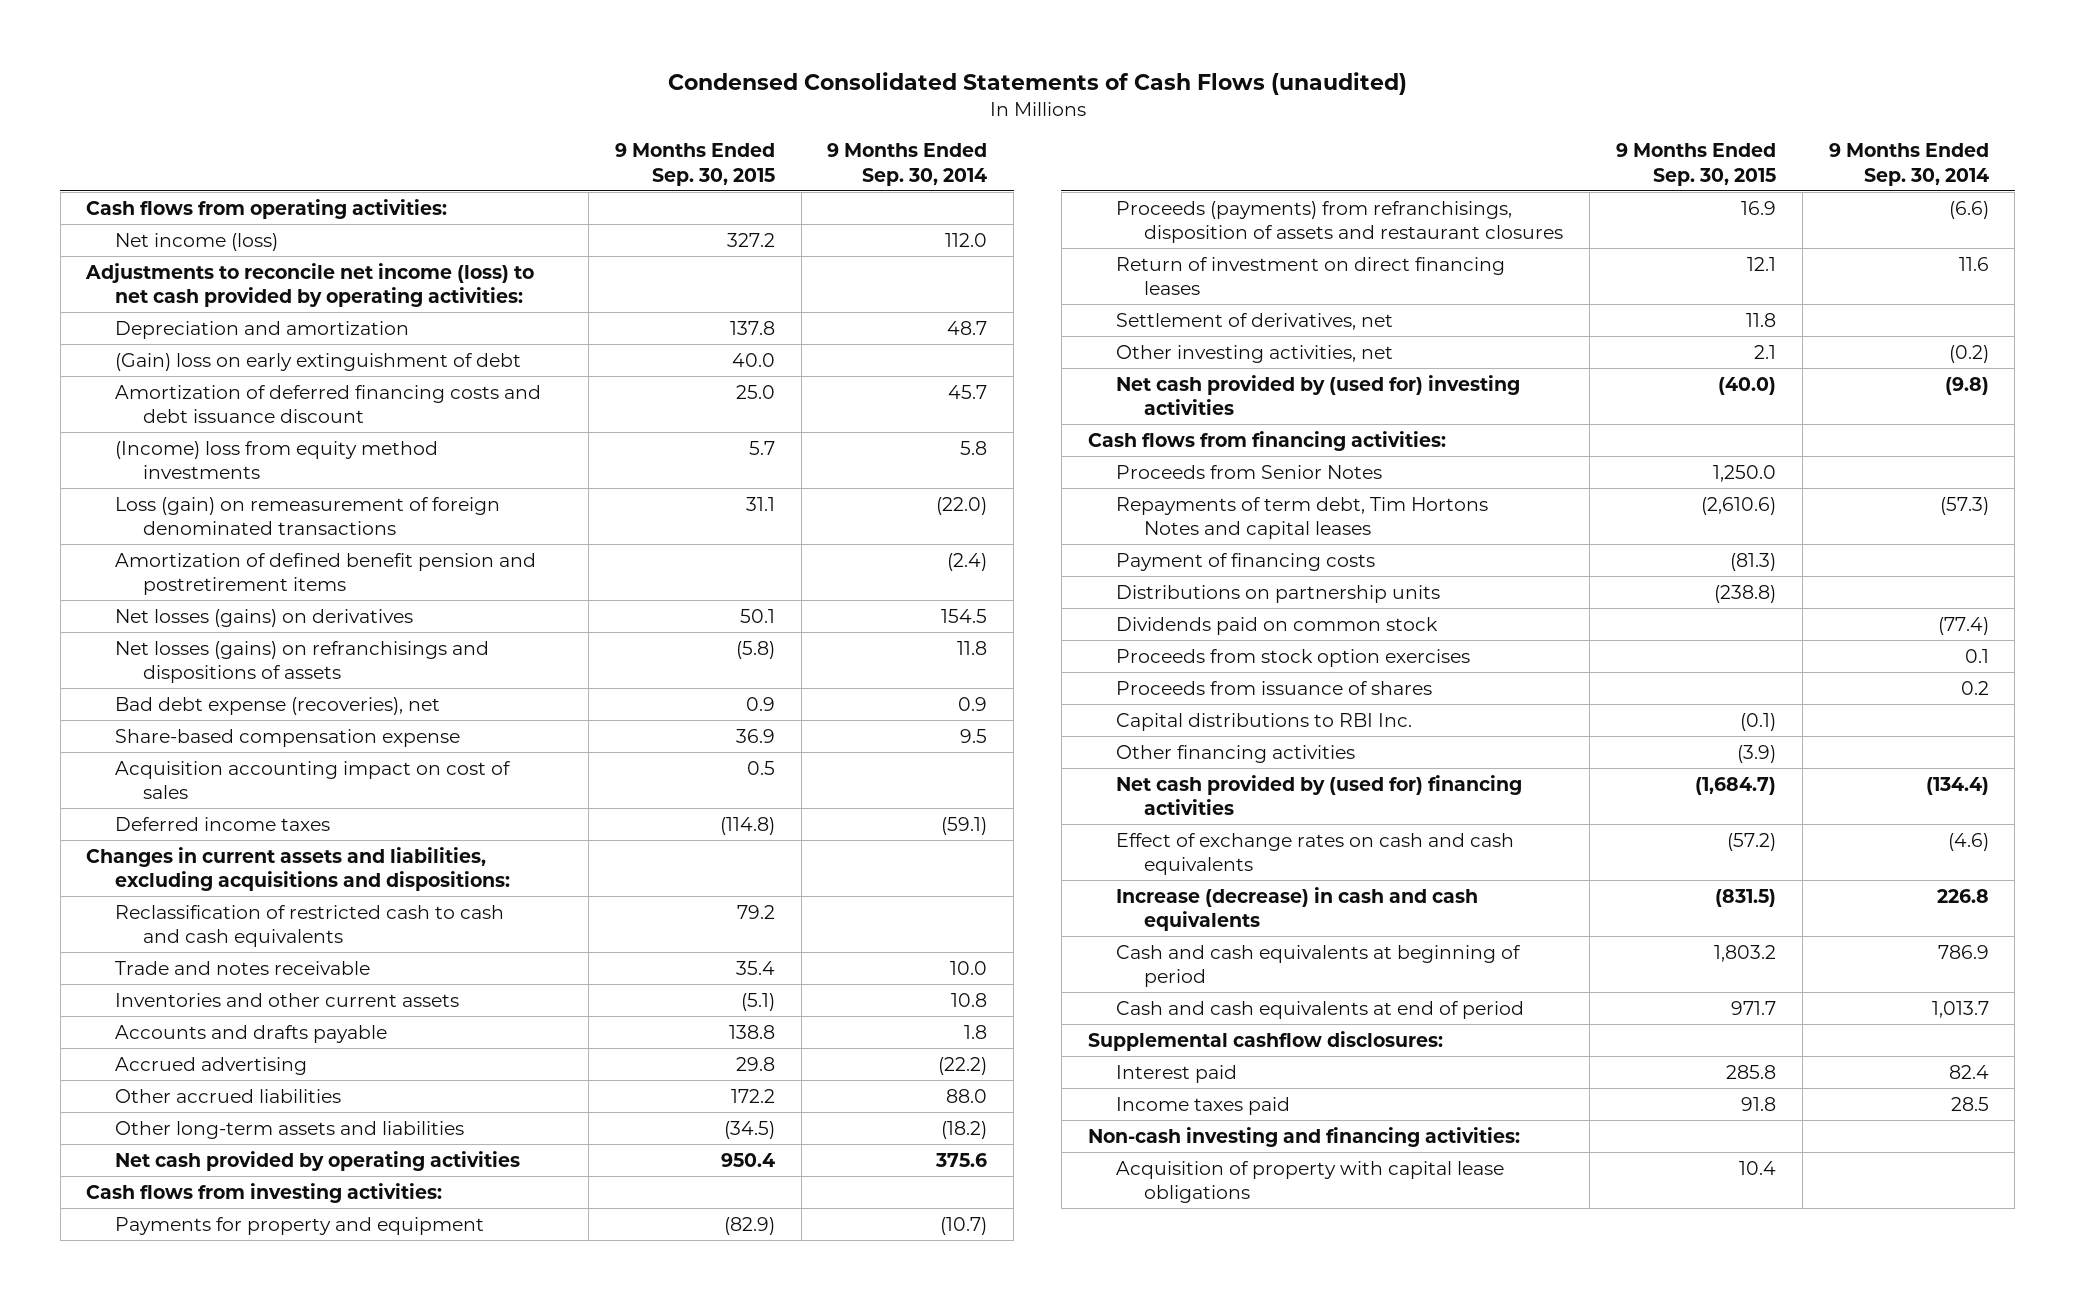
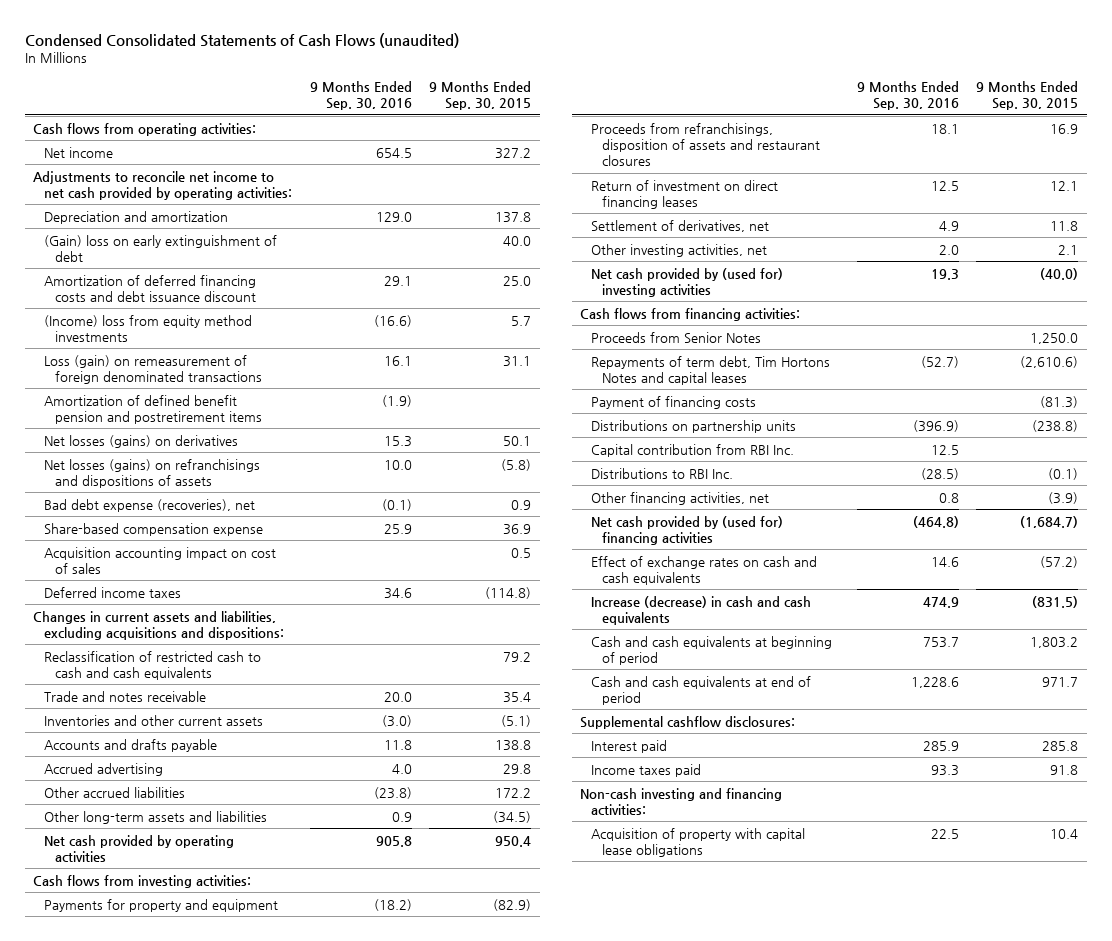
[827,143,988,186] 9 Months Ended Sep. 30, 2014 -> none
none -> [309,81,412,111] 9 Months Ended Sep. 30, 2016
[114,232,278,251] Net income (loss) -> [44,146,114,158] Net income
[85,262,535,307] Adjustments to reconcile net income (loss) to net cash provided by operating activities: -> [33,170,293,200] Adjustments to reconcile net income to net cash provided by operating activities:
[1116,200,1564,243] Proceeds (payments) from refranchisings, disposition of assets and restaurant closures -> [591,122,820,167] Proceeds from refranchisings, disposition of assets and restaurant closures
[1116,616,1439,635] Dividends paid on common stock -> none
[1116,648,1471,667] Proceeds from stock option exercises -> none
[1116,680,1433,695] Proceeds from issuance of shares -> none
none -> [591,443,795,457] Capital contribution from RBI Inc.
[1116,712,1413,731] Capital distributions to RBI Inc. -> [591,467,734,479] Distributions to RBI Inc.
[1116,744,1356,763] Other financing activities -> [591,491,770,505] Other financing activities, net

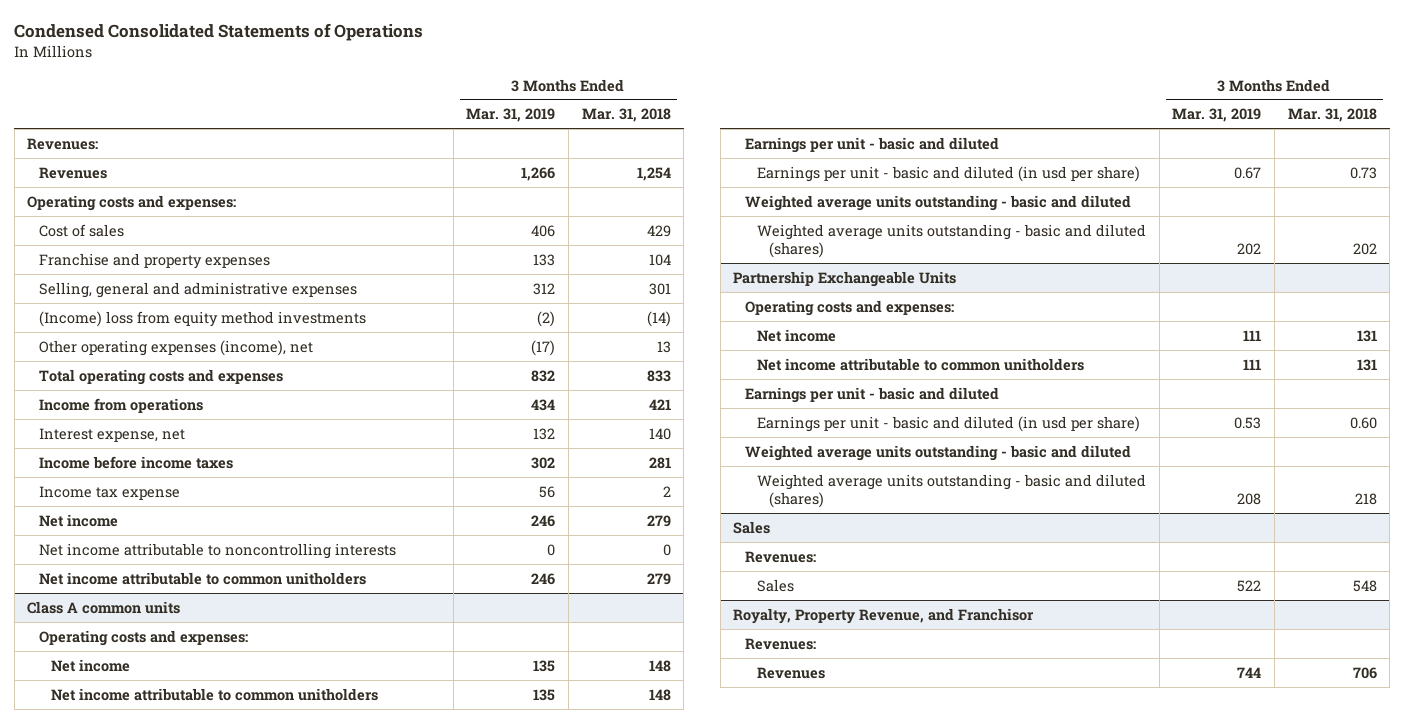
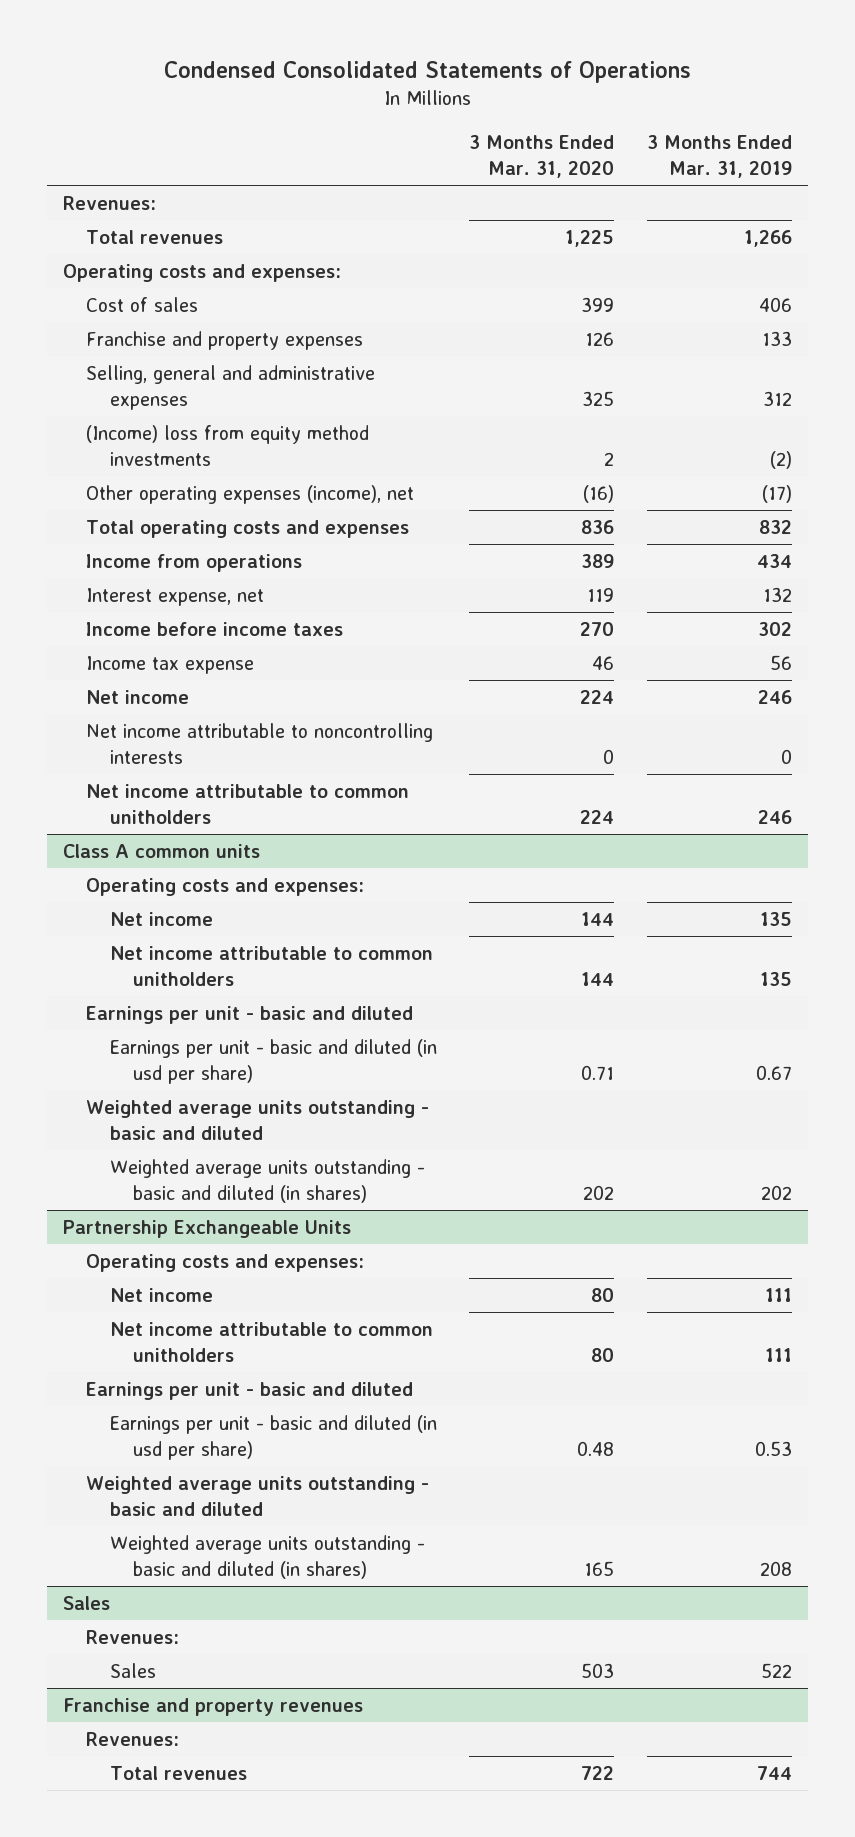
[581,108,671,123] Mar. 31, 2018 -> none
none -> [469,135,615,179] 3 Months Ended Mar. 31, 2020
[39,166,108,179] Revenues -> [86,229,224,244] Total revenues
[756,223,1146,259] Weighted average units outstanding - basic and diluted (shares) -> [109,1158,425,1203] Weighted average units outstanding - basic and diluted (in shares)
[756,473,1146,509] Weighted average units outstanding - basic and diluted (shares) -> [109,1534,425,1579] Weighted average units outstanding - basic and diluted (in shares)
[733,607,1035,624] Royalty, Property Revenue, and Franchisor -> [63,1697,364,1716] Franchise and property revenues
[756,666,825,679] Revenues -> [109,1765,247,1780] Total revenues

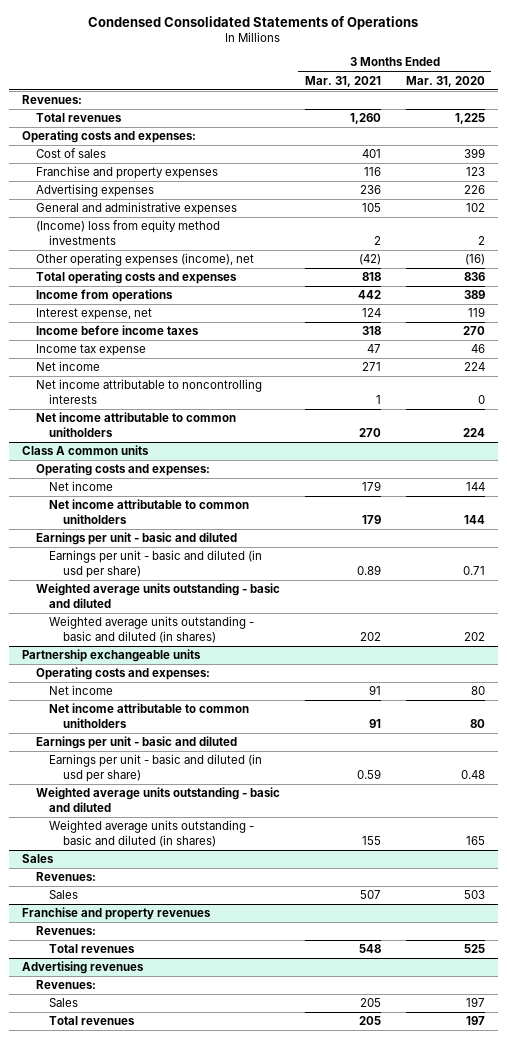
[647,135,793,179] 3 Months Ended Mar. 31, 2019 -> none
none -> [304,75,381,87] Mar. 31, 2021
[585,331,615,346] 126 -> [466,167,486,177] 123
none -> [35,184,154,198] Advertising expenses
[86,364,376,410] Selling, general and administrative expenses -> [35,202,237,216] General and administrative expenses
[582,390,615,406] 325 -> [466,203,486,213] 102
[63,1219,352,1238] Partnership Exchangeable Units -> [21,649,201,663] Partnership exchangeable units
[581,1765,615,1780] 722 -> [464,944,486,954] 525
none -> [21,961,144,975] Advertising revenues
none -> [35,980,96,990] Revenues:
none -> [49,998,79,1008] Sales
none -> [49,1016,136,1026] Total revenues

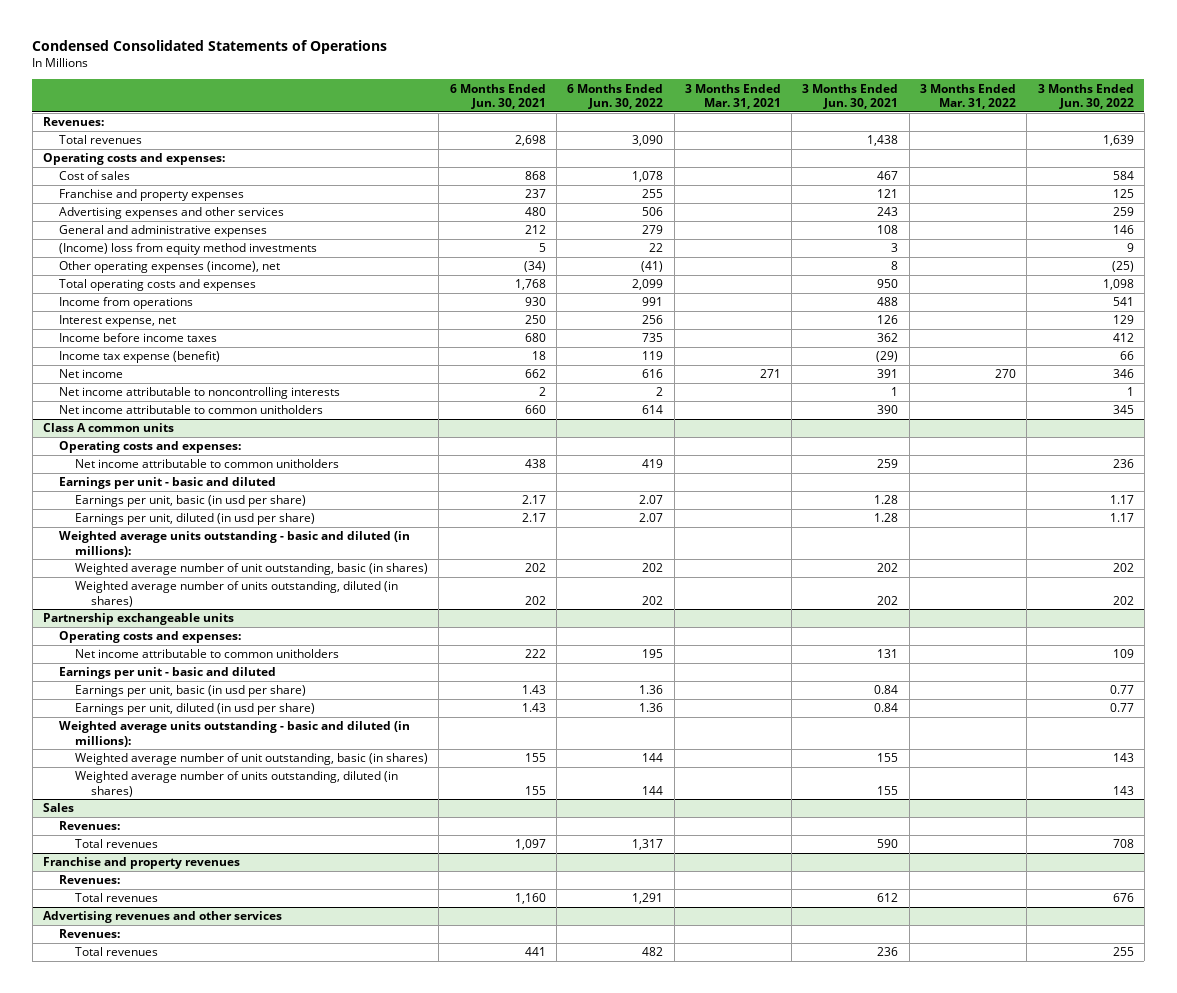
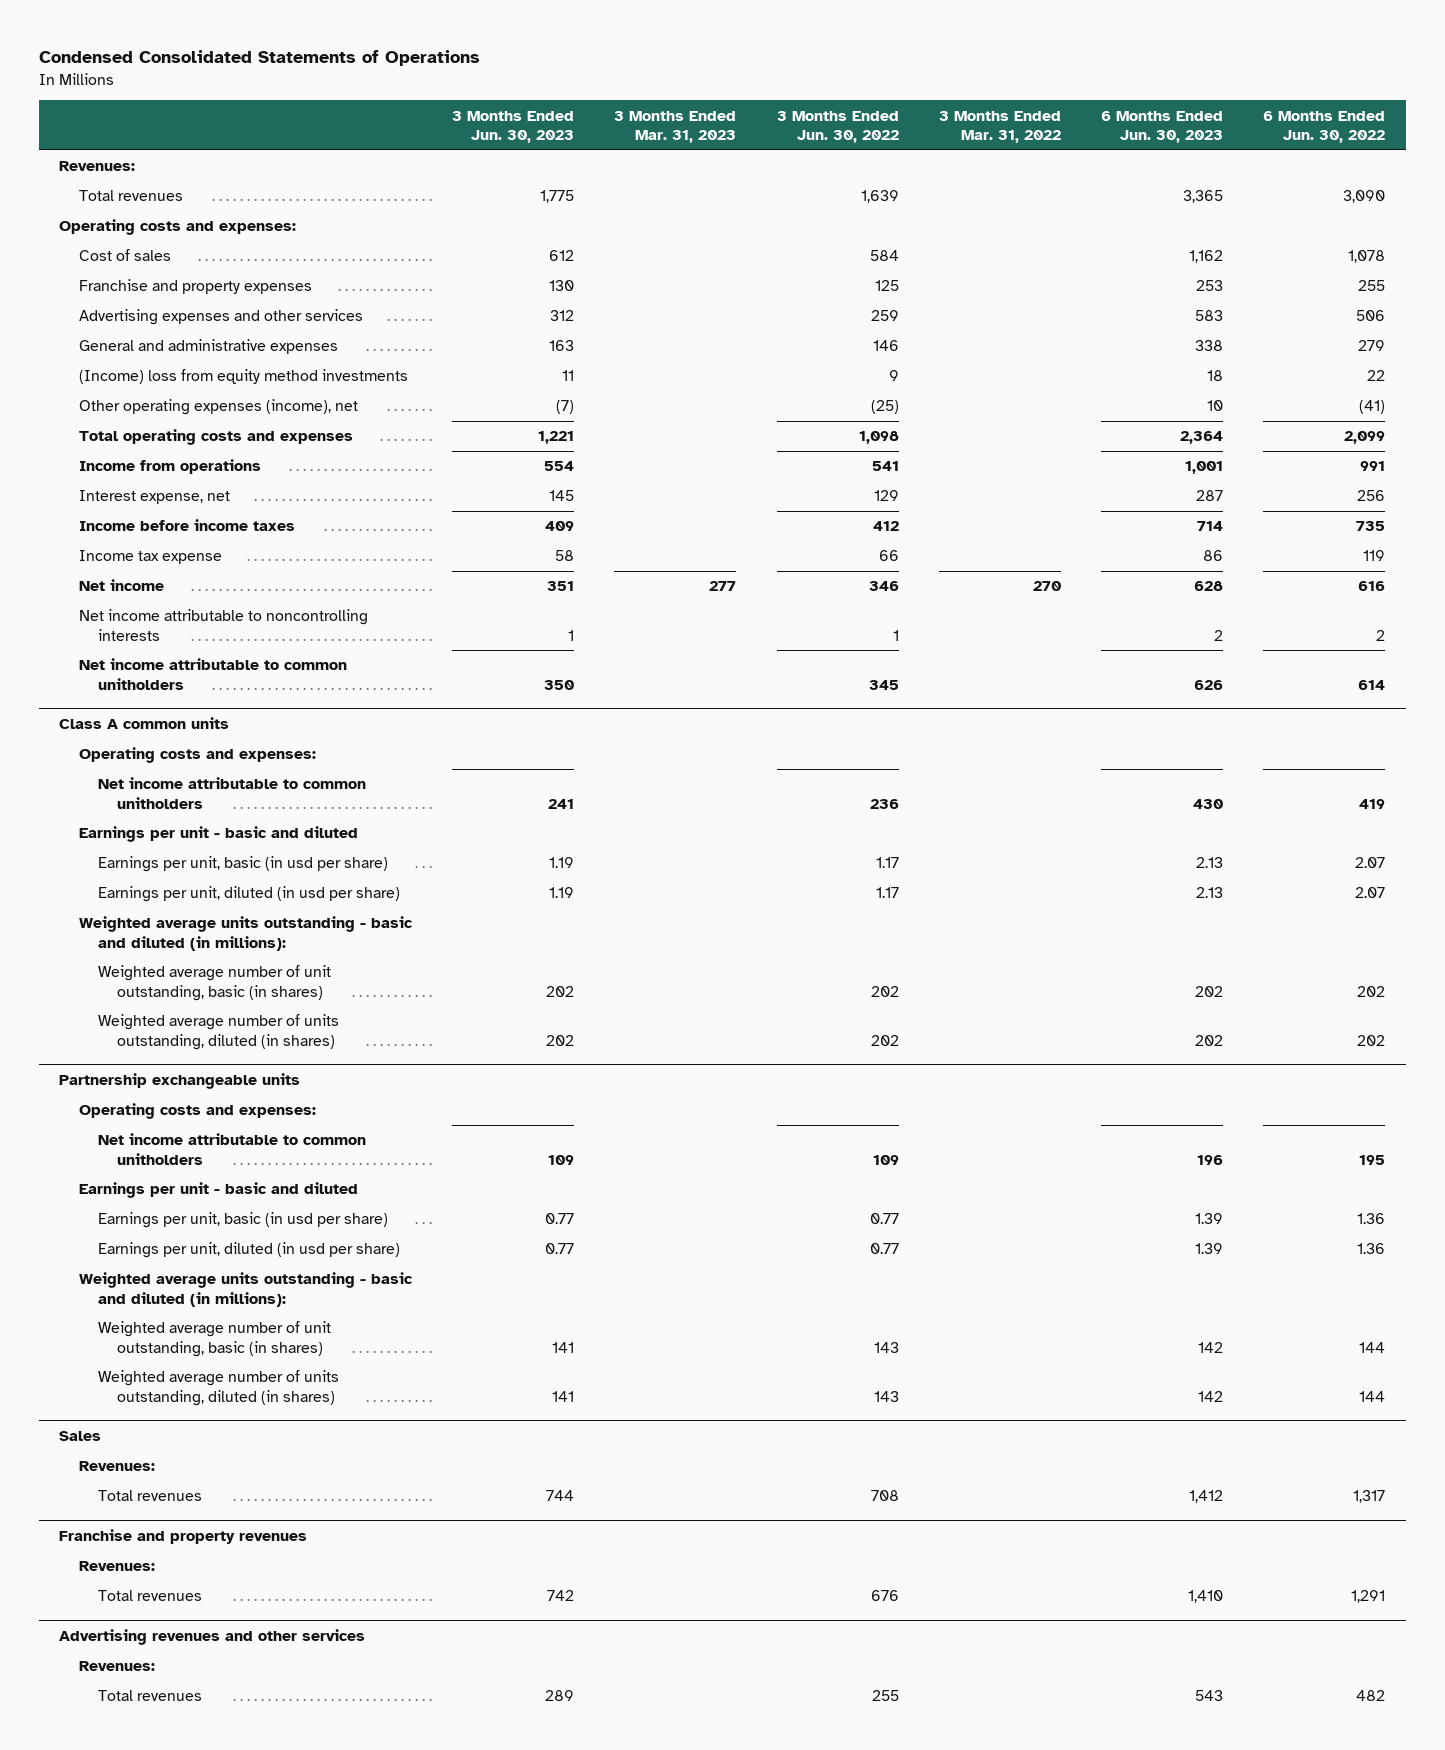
[449,83,546,110] 6 Months Ended Jun. 30, 2021 -> none
[684,83,781,110] 3 Months Ended Mar. 31, 2021 -> none
[802,83,899,110] 3 Months Ended Jun. 30, 2021 -> none
none -> [451,110,574,143] 3 Months Ended Jun. 30, 2023
none -> [614,110,737,143] 3 Months Ended Mar. 31, 2023
none -> [1101,110,1224,143] 6 Months Ended Jun. 30, 2023
[59,351,221,364] Income tax expense (benefit) -> [78,550,222,565] Income tax expense

